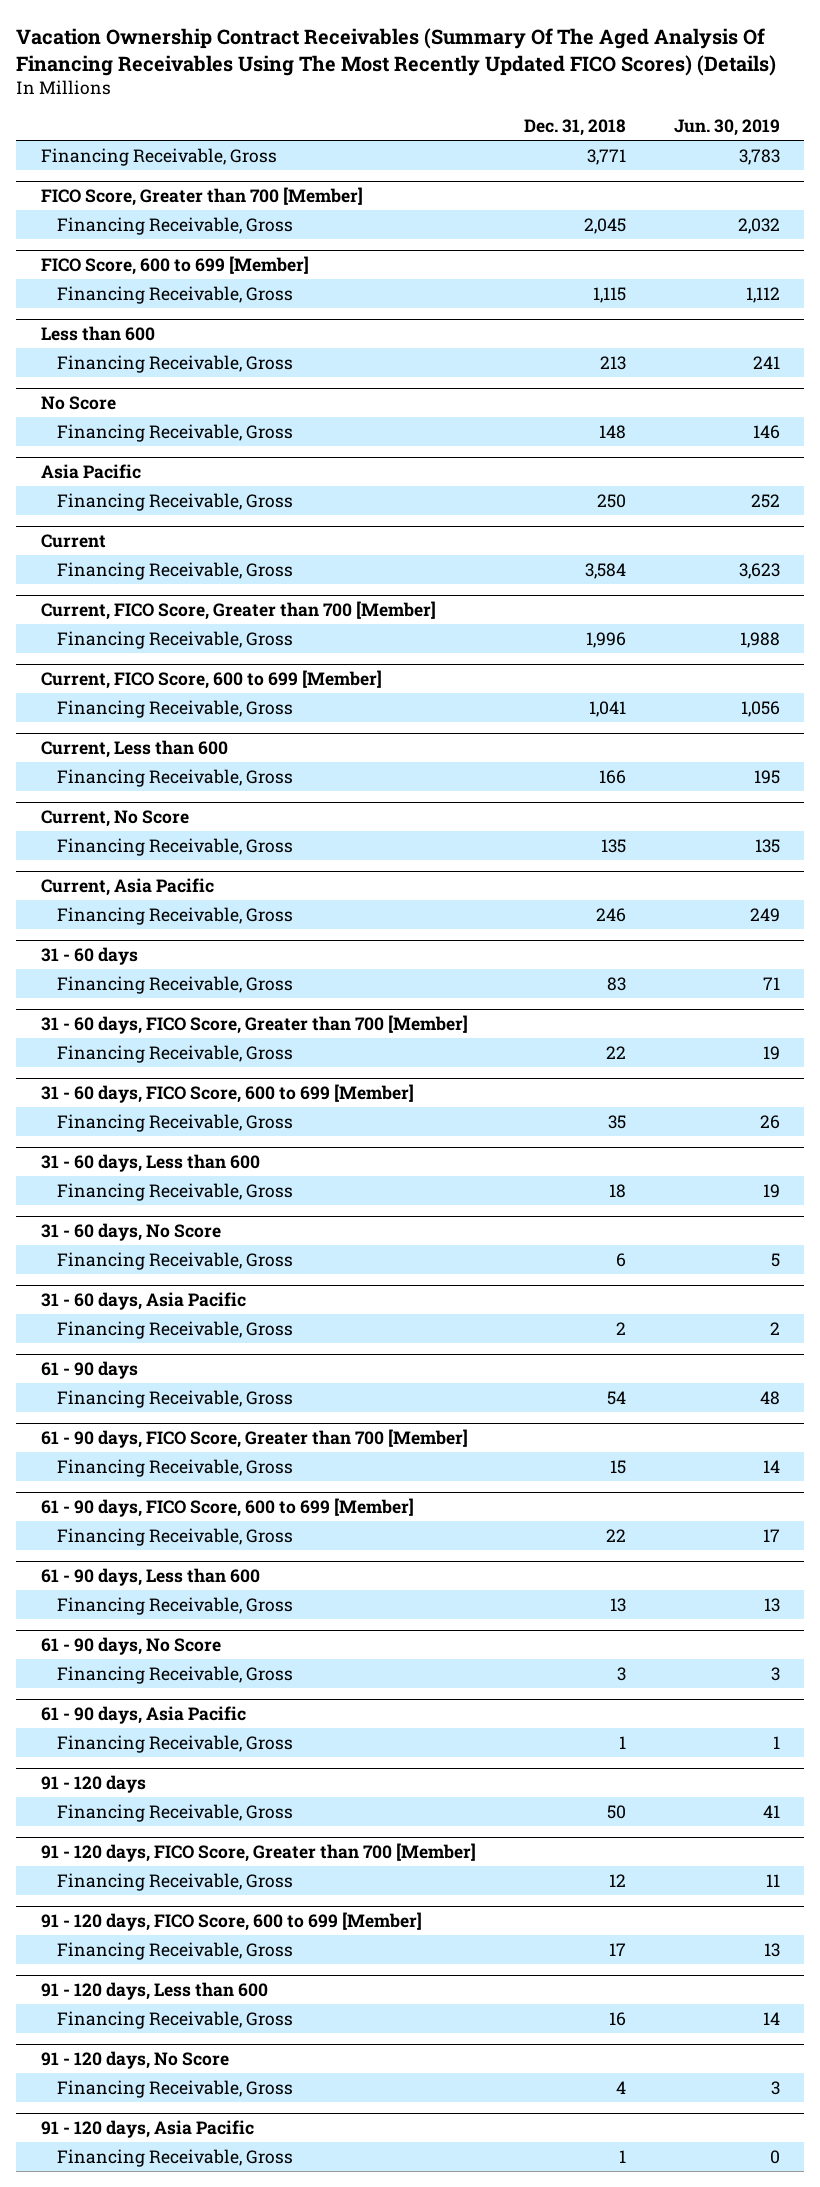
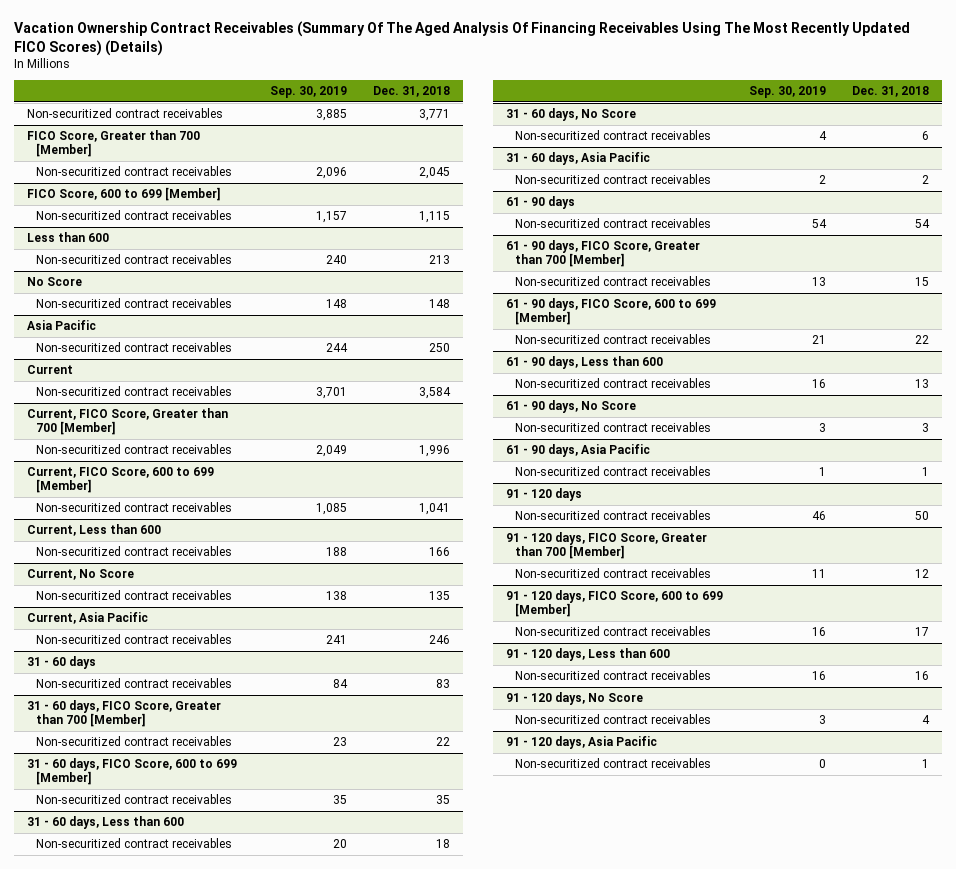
[673,119,780,137] Jun. 30, 2019 -> none
none -> [270,86,348,99] Sep. 30, 2019
[40,147,277,166] Financing Receivable, Gross -> [27,108,224,119] Non-securitized contract receivables
[56,216,293,235] Financing Receivable, Gross -> [36,166,233,177] Non-securitized contract receivables
[56,285,293,304] Financing Receivable, Gross -> [36,210,233,221] Non-securitized contract receivables
[56,354,293,373] Financing Receivable, Gross -> [36,254,233,265] Non-securitized contract receivables
[56,423,293,442] Financing Receivable, Gross -> [36,298,233,309] Non-securitized contract receivables
[56,492,293,511] Financing Receivable, Gross -> [36,342,233,353] Non-securitized contract receivables
[56,561,293,580] Financing Receivable, Gross -> [36,386,233,397] Non-securitized contract receivables
[56,630,293,649] Financing Receivable, Gross -> [36,444,233,455] Non-securitized contract receivables
[56,699,293,718] Financing Receivable, Gross -> [36,502,233,513] Non-securitized contract receivables
[56,768,293,787] Financing Receivable, Gross -> [36,546,233,557] Non-securitized contract receivables
[56,837,293,856] Financing Receivable, Gross -> [36,590,233,601] Non-securitized contract receivables
[56,906,293,925] Financing Receivable, Gross -> [36,634,233,645] Non-securitized contract receivables
[56,975,293,994] Financing Receivable, Gross -> [36,678,233,689] Non-securitized contract receivables
[56,1044,293,1063] Financing Receivable, Gross -> [36,736,233,747] Non-securitized contract receivables
[56,1113,293,1132] Financing Receivable, Gross -> [36,794,233,805] Non-securitized contract receivables
[56,1182,293,1201] Financing Receivable, Gross -> [36,838,233,849] Non-securitized contract receivables
[56,1251,293,1270] Financing Receivable, Gross -> [514,130,711,141] Non-securitized contract receivables
[56,1320,293,1339] Financing Receivable, Gross -> [514,174,711,185] Non-securitized contract receivables
[56,1389,293,1408] Financing Receivable, Gross -> [514,218,711,229] Non-securitized contract receivables
[56,1458,293,1477] Financing Receivable, Gross -> [514,276,711,287] Non-securitized contract receivables
[56,1527,293,1546] Financing Receivable, Gross -> [514,334,711,345] Non-securitized contract receivables
[56,1596,293,1615] Financing Receivable, Gross -> [514,378,711,389] Non-securitized contract receivables
[56,1665,293,1684] Financing Receivable, Gross -> [514,422,711,433] Non-securitized contract receivables
[56,1734,293,1753] Financing Receivable, Gross -> [514,466,711,477] Non-securitized contract receivables
[56,1803,293,1822] Financing Receivable, Gross -> [514,510,711,521] Non-securitized contract receivables
[56,1872,293,1891] Financing Receivable, Gross -> [514,568,711,579] Non-securitized contract receivables
[56,1941,293,1960] Financing Receivable, Gross -> [514,626,711,637] Non-securitized contract receivables
[56,2010,293,2029] Financing Receivable, Gross -> [514,670,711,681] Non-securitized contract receivables
[56,2079,293,2098] Financing Receivable, Gross -> [514,714,711,725] Non-securitized contract receivables
[56,2148,293,2167] Financing Receivable, Gross -> [514,758,711,769] Non-securitized contract receivables

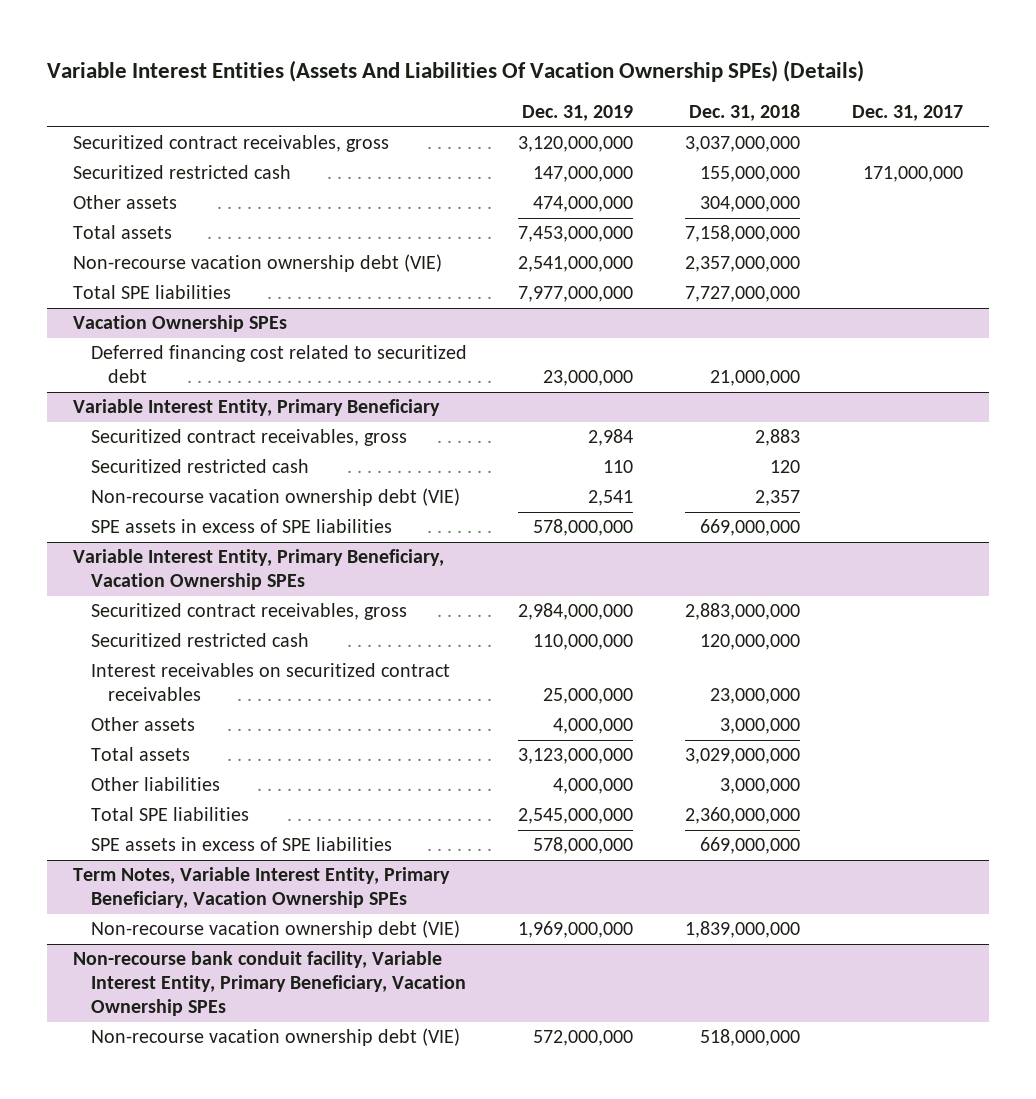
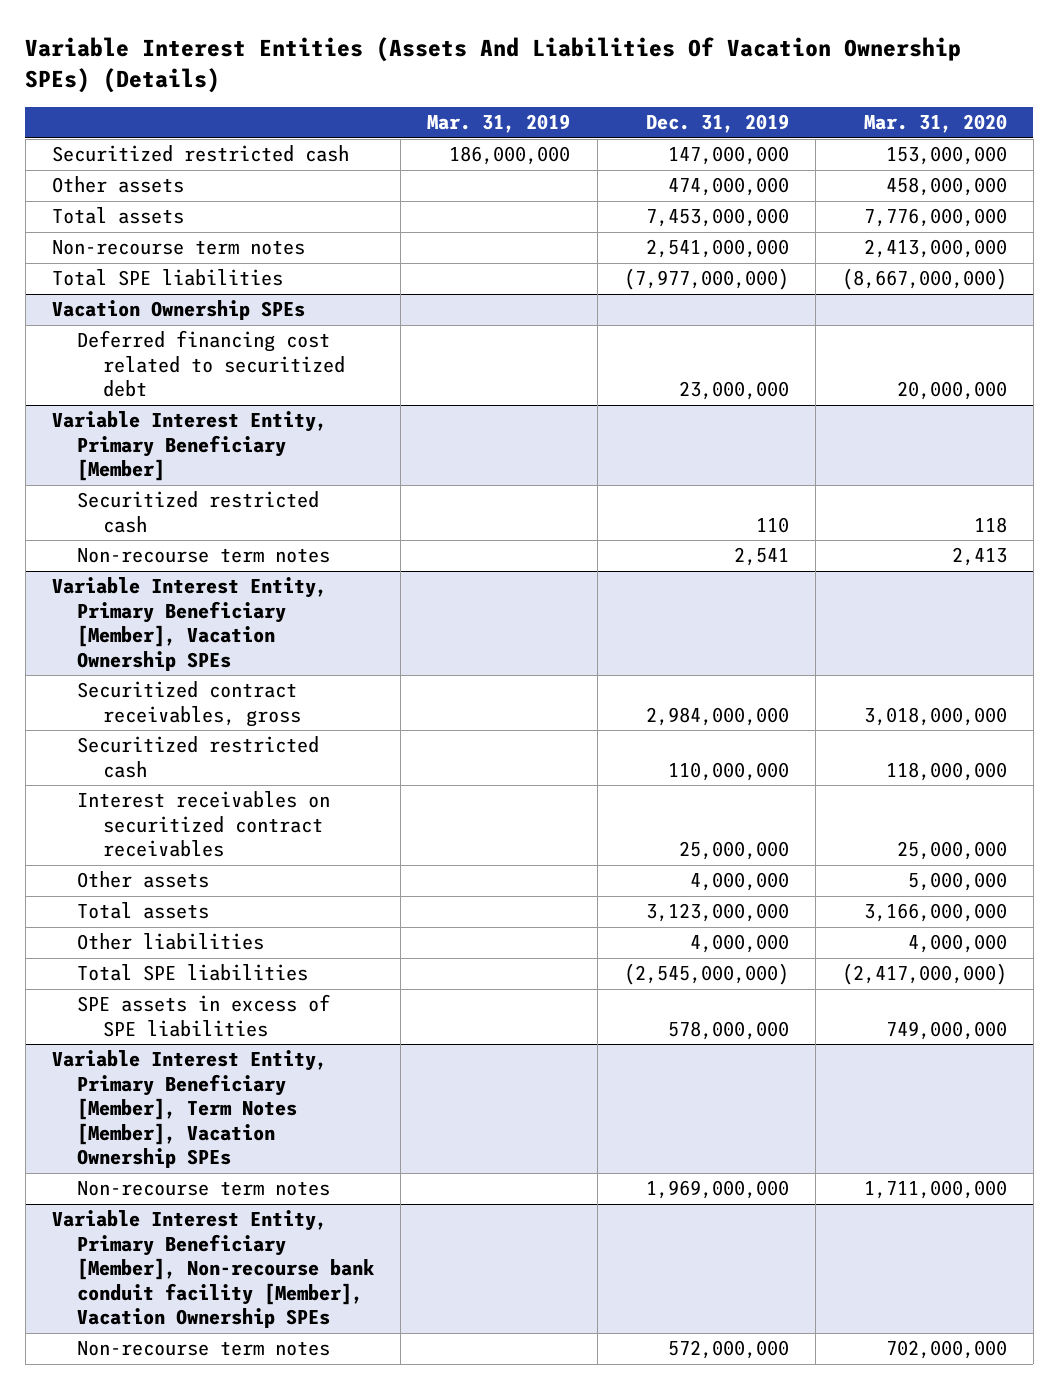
[689,104,801,122] Dec. 31, 2018 -> none
[851,105,963,122] Dec. 31, 2017 -> none
none -> [427,114,571,134] Mar. 31, 2019
none -> [863,114,1007,134] Mar. 31, 2020
[73,135,390,153] Securitized contract receivables, gross -> none
[73,254,443,273] Non-recourse vacation ownership debt (VIE) -> [51,240,305,256] Non-recourse term notes
[518,286,634,303] 7,977,000,000 -> [623,268,789,291] (7,977,000,000)
[90,429,407,447] Securitized contract receivables, gross -> none
[73,399,441,417] Variable Interest Entity, Primary Beneficiary -> [51,411,327,482] Variable Interest Entity, Primary Beneficiary [Member]
[90,519,392,534] SPE assets in excess of SPE liabilities -> none
[90,488,460,507] Non-recourse vacation ownership debt (VIE) -> [77,548,331,564] Non-recourse term notes
[73,549,445,591] Variable Interest Entity, Primary Beneficiary, Vacation Ownership SPEs -> [51,577,327,671] Variable Interest Entity, Primary Beneficiary [Member], Vacation Ownership SPEs
[518,808,634,825] 2,545,000,000 -> [623,963,789,986] (2,545,000,000)
[73,867,451,909] Term Notes, Variable Interest Entity, Primary Beneficiary, Vacation Ownership SPEs -> [51,1050,327,1169] Variable Interest Entity, Primary Beneficiary [Member], Term Notes [Member], Vacation Ownership SPEs
[90,920,460,939] Non-recourse vacation ownership debt (VIE) -> [77,1181,331,1197] Non-recourse term notes
[73,951,466,1016] Non-recourse bank conduit facility, Variable Interest Entity, Primary Beneficiary, Vacation Ownership SPEs -> [51,1210,376,1329] Variable Interest Entity, Primary Beneficiary [Member], Non-recourse bank conduit facility [Member], Vacation Ownership SPEs
[90,1028,460,1047] Non-recourse vacation ownership debt (VIE) -> [77,1341,331,1357] Non-recourse term notes

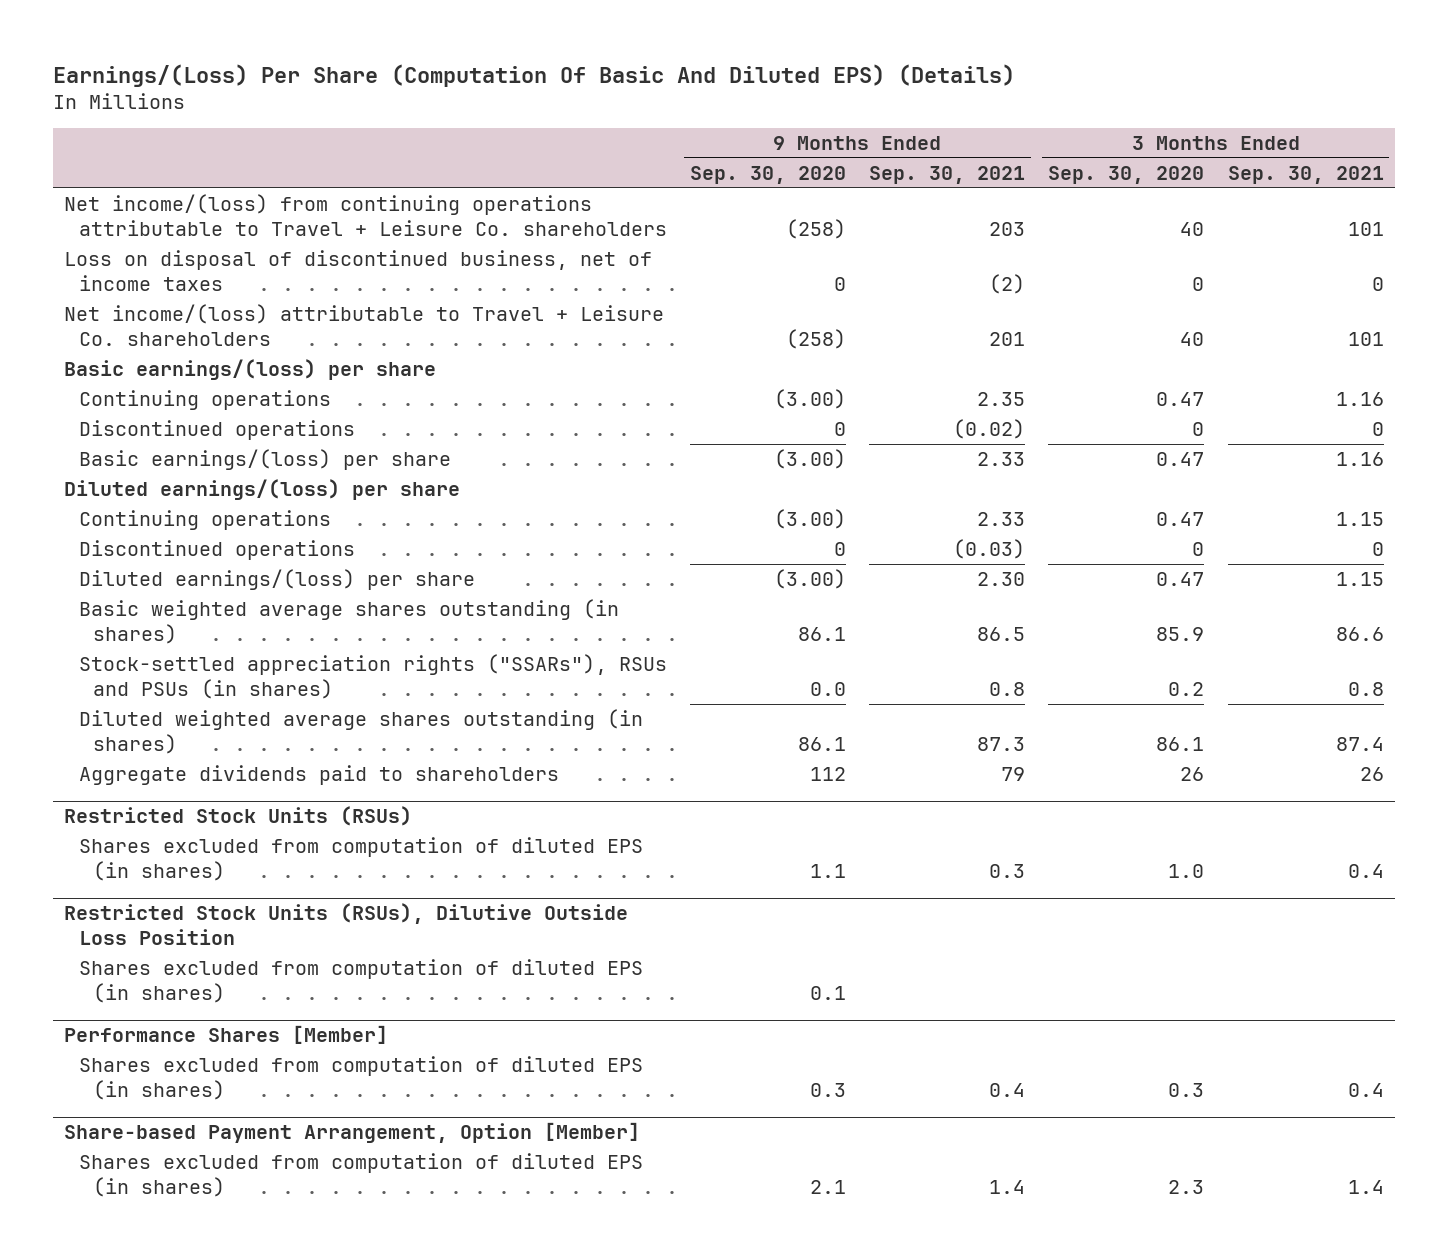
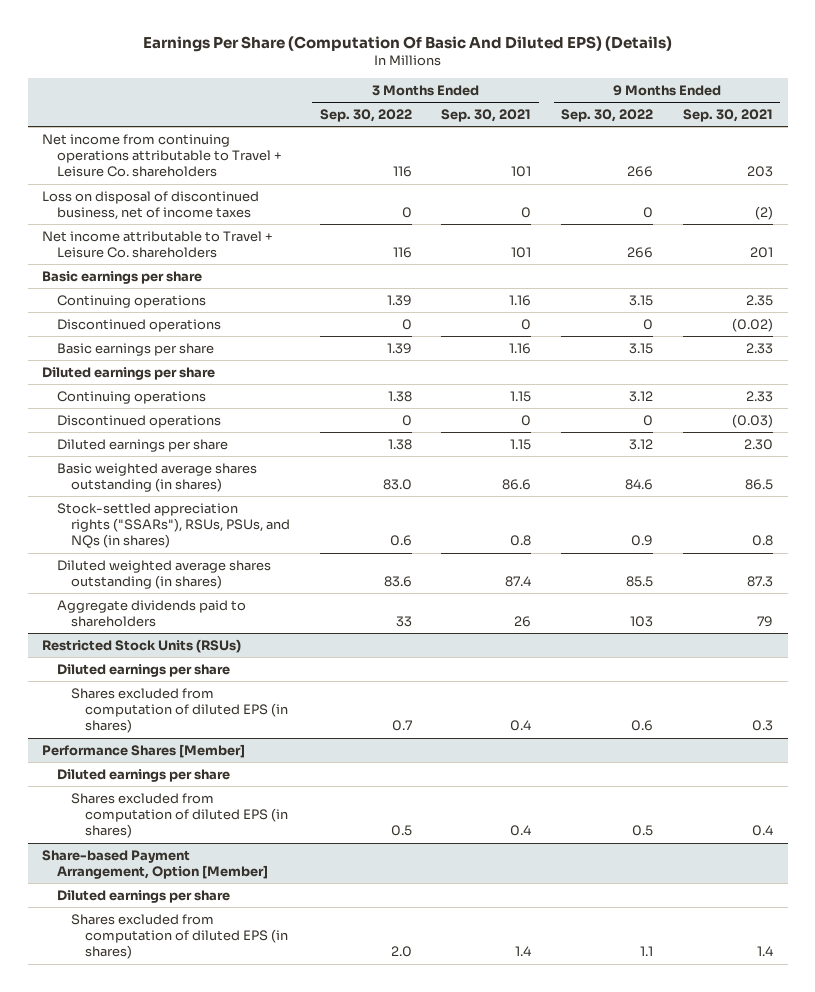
[52,63,1015,87] Earnings/(Loss) Per Share (Computation Of Basic And Diluted EPS) (Details) -> [142,35,672,52] Earnings Per Share (Computation Of Basic And Diluted EPS) (Details)
[689,165,846,184] Sep. 30, 2020 -> none
[1048,165,1205,184] Sep. 30, 2020 -> none
none -> [319,109,412,123] Sep. 30, 2022
none -> [561,109,654,123] Sep. 30, 2022
[64,193,667,236] Net income/(loss) from continuing operations attributable to Travel + Leisure Co. shareholders -> [42,133,282,178] Net income from continuing operations attributable to Travel + Leisure Co. shareholders
[64,303,665,346] Net income/(loss) attributable to Travel + Leisure Co. shareholders -> [42,230,274,259] Net income attributable to Travel + Leisure Co. shareholders
[64,358,437,380] Basic earnings/(loss) per share -> [42,270,203,284] Basic earnings per share
[78,448,451,470] Basic earnings/(loss) per share -> [56,342,214,356] Basic earnings per share
[64,478,461,500] Diluted earnings/(loss) per share -> [42,366,216,380] Diluted earnings per share
[78,568,475,590] Diluted earnings/(loss) per share -> [56,438,228,452] Diluted earnings per share
[78,653,667,699] Stock-settled appreciation rights ("SSARs"), RSUs and PSUs (in shares) -> [56,502,291,549] Stock-settled appreciation rights ("SSARs"), RSUs, PSUs, and NQs (in shares)
none -> [56,663,230,677] Diluted earnings per share
[64,903,629,946] Restricted Stock Units (RSUs), Dilutive Outside Loss Position -> none
[78,958,643,1003] Shares excluded from computation of diluted EPS (in shares) -> none
none -> [56,768,230,782] Diluted earnings per share
none -> [56,889,230,903] Diluted earnings per share

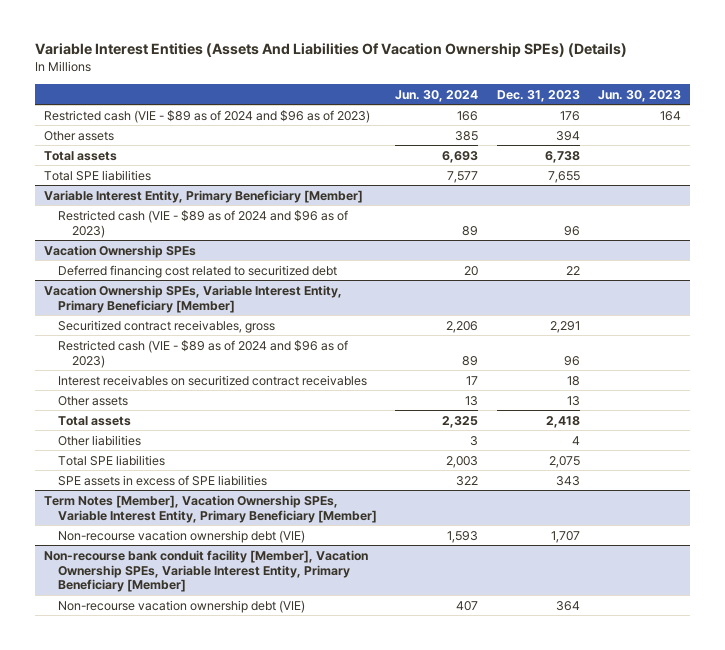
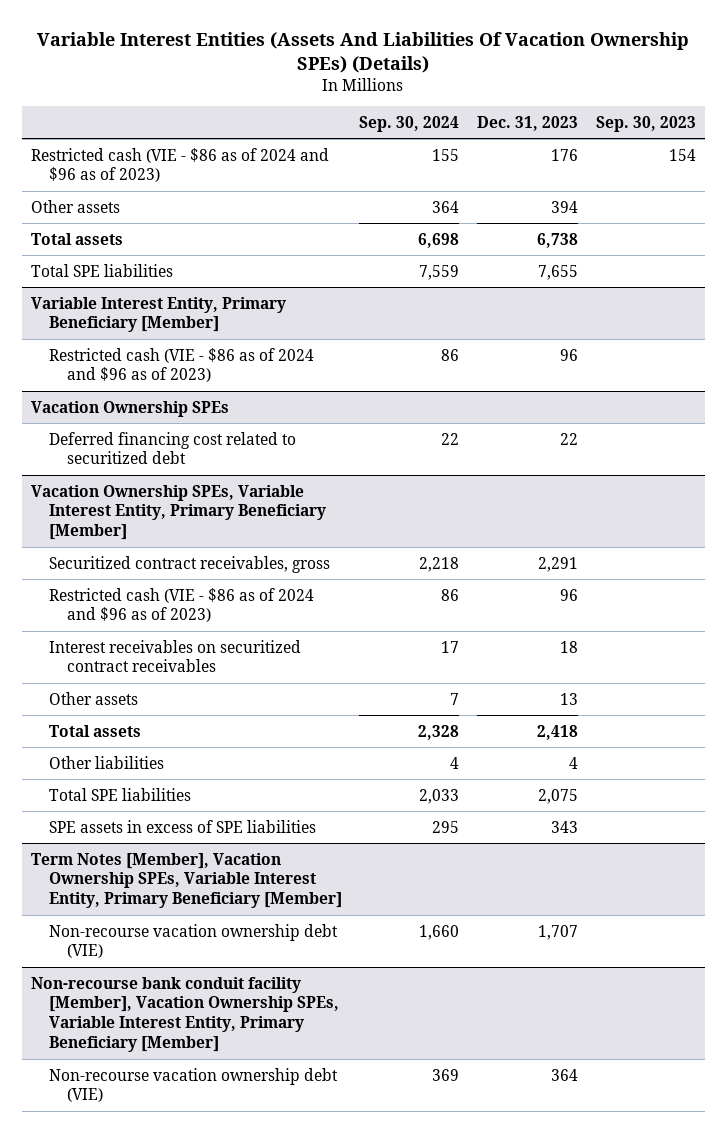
[395,89,479,102] Jun. 30, 2024 -> none
[598,89,682,102] Jun. 30, 2023 -> none
none -> [359,115,460,132] Sep. 30, 2024
none -> [595,115,696,132] Sep. 30, 2023
[44,109,371,123] Restricted cash (VIE - $89 as of 2024 and $96 as of 2023) -> [30,147,329,183] Restricted cash (VIE - $86 as of 2024 and $96 as of 2023)
[58,209,349,238] Restricted cash (VIE - $89 as of 2024 and $96 as of 2023) -> [48,347,314,383] Restricted cash (VIE - $86 as of 2024 and $96 as of 2023)
[58,339,349,368] Restricted cash (VIE - $89 as of 2024 and $96 as of 2023) -> [48,587,314,623] Restricted cash (VIE - $86 as of 2024 and $96 as of 2023)

